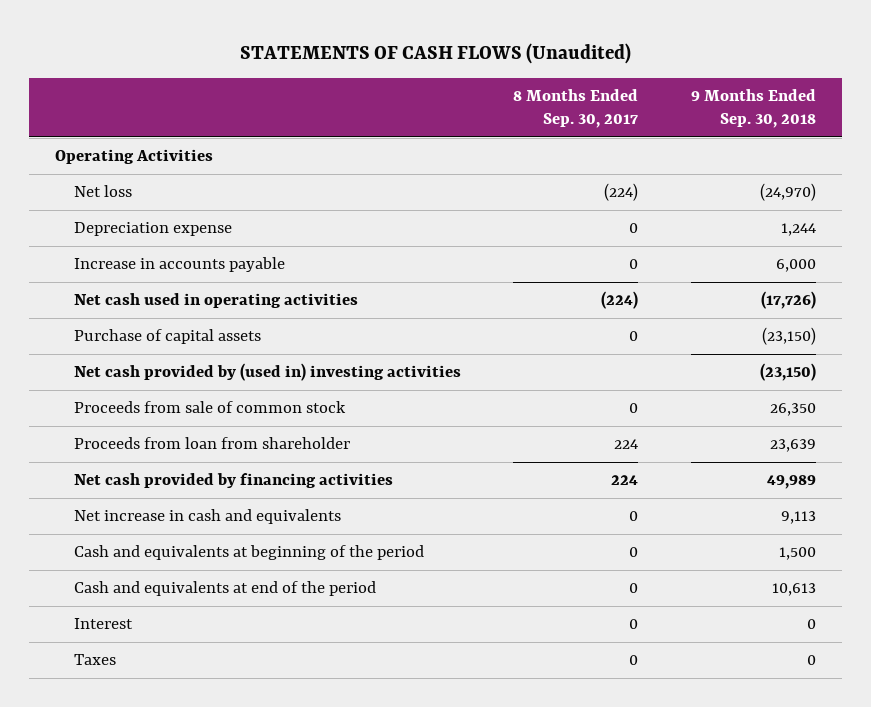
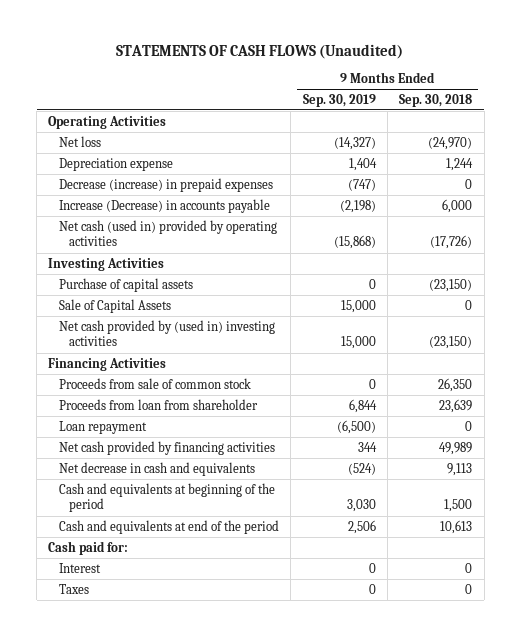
[513,89,639,129] 8 Months Ended Sep. 30, 2017 -> none
none -> [302,93,376,107] Sep. 30, 2019
none -> [58,177,273,192] Decrease (increase) in prepaid expenses
[73,257,285,273] Increase in accounts payable -> [58,198,270,213] Increase (Decrease) in accounts payable
[73,293,358,309] Net cash used in operating activities -> [58,219,277,247] Net cash (used in) provided by operating activities
none -> [48,257,165,271] Investing Activities
none -> [58,298,171,313] Sale of Capital Assets
none -> [48,357,167,371] Financing Activities
none -> [58,420,147,434] Loan repayment
[73,509,341,525] Net increase in cash and equivalents -> [58,461,255,476] Net decrease in cash and equivalents
none -> [48,540,129,555] Cash paid for:

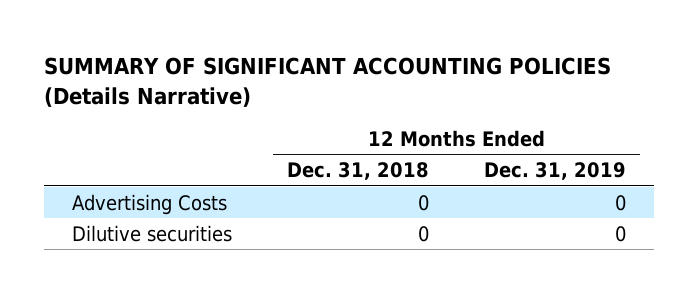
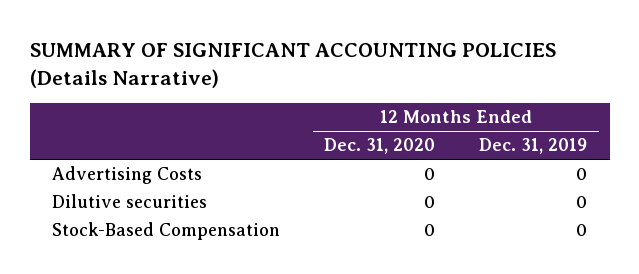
[287,162,430,181] Dec. 31, 2018 -> none
none -> [324,138,436,155] Dec. 31, 2020
none -> [51,222,280,241] Stock-Based Compensation

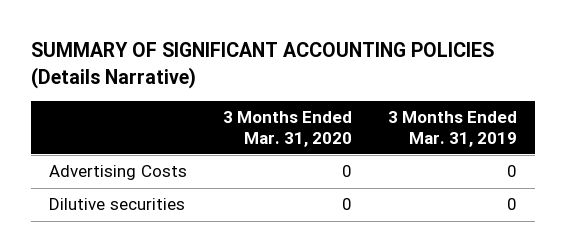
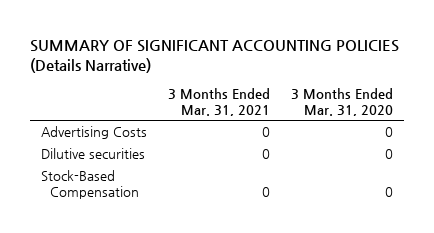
[388,110,518,147] 3 Months Ended Mar. 31, 2019 -> none
none -> [167,87,270,116] 3 Months Ended Mar. 31, 2021
none -> [40,170,140,200] Stock-Based Compensation

